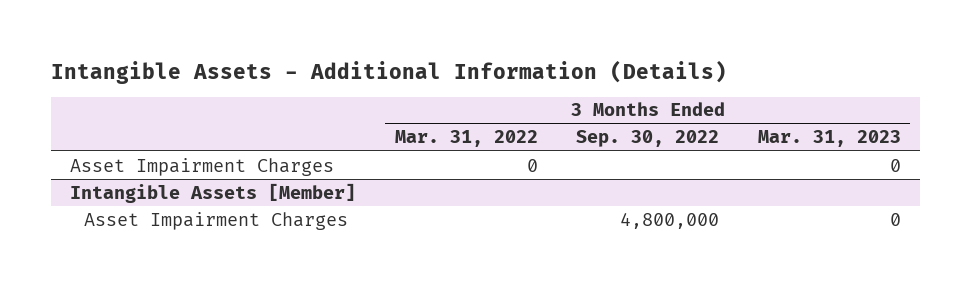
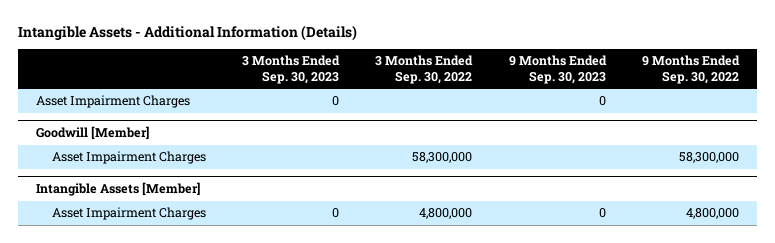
[394,130,538,148] Mar. 31, 2022 -> none
[757,130,901,148] Mar. 31, 2023 -> none
none -> [241,55,340,84] 3 Months Ended Sep. 30, 2023
none -> [508,55,607,84] 9 Months Ended Sep. 30, 2023
none -> [642,55,741,84] 9 Months Ended Sep. 30, 2022
none -> [35,126,149,141] Goodwill [Member]
none -> [51,151,206,165] Asset Impairment Charges

